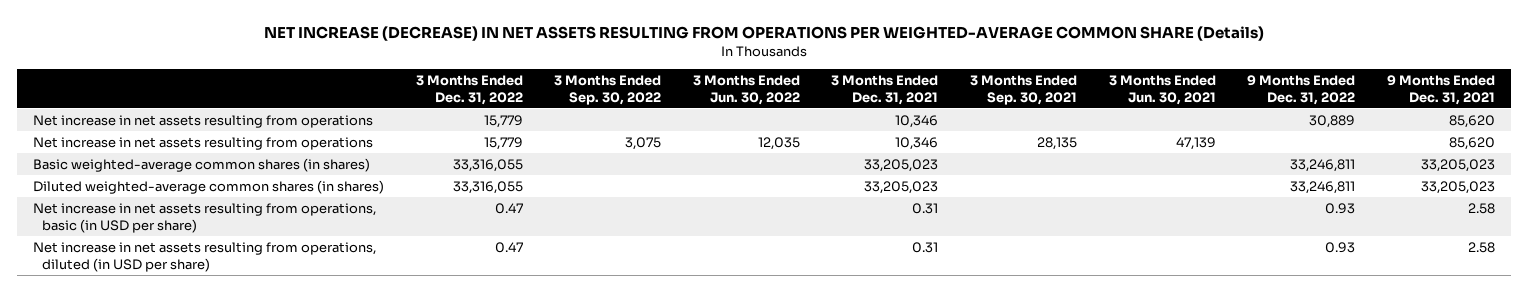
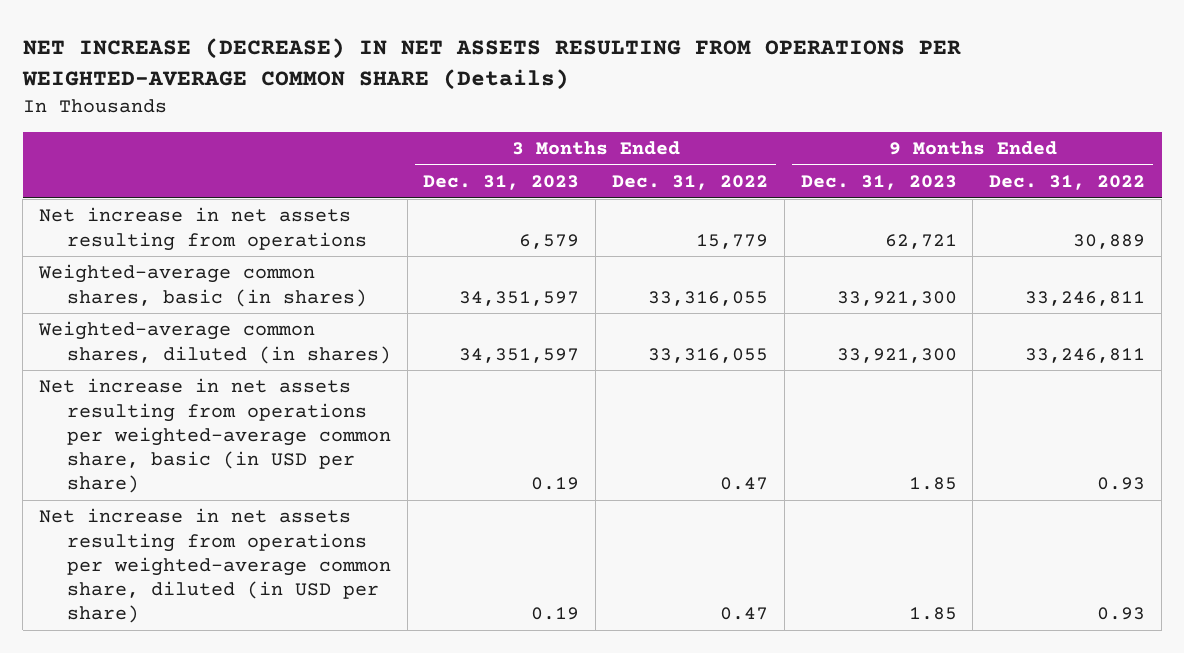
[554,74,662,105] 3 Months Ended Sep. 30, 2022 -> none
[692,74,800,105] 3 Months Ended Jun. 30, 2022 -> none
[831,74,939,105] 3 Months Ended Dec. 31, 2021 -> none
[970,74,1078,105] 3 Months Ended Sep. 30, 2021 -> none
[1108,74,1216,105] 3 Months Ended Jun. 30, 2021 -> none
[1387,74,1496,105] 9 Months Ended Dec. 31, 2021 -> none
none -> [423,175,580,191] Dec. 31, 2023
none -> [800,175,957,191] Dec. 31, 2023
[32,136,373,150] Net increase in net assets resulting from operations -> none
[32,157,370,172] Basic weighted-average common shares (in shares) -> [38,264,367,307] Weighted-average common shares, basic (in shares)
[32,179,384,194] Diluted weighted-average common shares (in shares) -> [38,321,391,364] Weighted-average common shares, diluted (in shares)
[32,202,376,233] Net increase in net assets resulting from operations, basic (in USD per share) -> [39,378,391,494] Net increase in net assets resulting from operations per weighted-average common share, basic (in USD per share)
[32,241,376,272] Net increase in net assets resulting from operations, diluted (in USD per share) -> [39,508,391,624] Net increase in net assets resulting from operations per weighted-average common share, diluted (in USD per share)

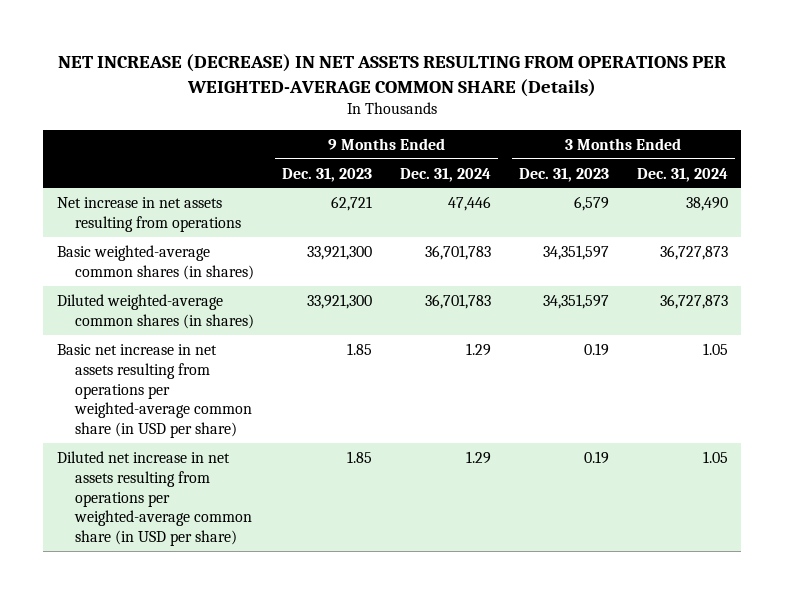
[611,175,768,191] Dec. 31, 2022 -> none
[989,175,1146,191] Dec. 31, 2022 -> none
none -> [400,167,492,182] Dec. 31, 2024
none -> [636,167,728,182] Dec. 31, 2024
[38,264,367,307] Weighted-average common shares, basic (in shares) -> [56,244,255,280] Basic weighted-average common shares (in shares)
[38,321,391,364] Weighted-average common shares, diluted (in shares) -> [56,293,255,329] Diluted weighted-average common shares (in shares)
[39,378,391,494] Net increase in net assets resulting from operations per weighted-average common share, basic (in USD per share) -> [56,343,253,439] Basic net increase in net assets resulting from operations per weighted-average common share (in USD per share)
[39,508,391,624] Net increase in net assets resulting from operations per weighted-average common share, diluted (in USD per share) -> [56,450,253,547] Diluted net increase in net assets resulting from operations per weighted-average common share (in USD per share)

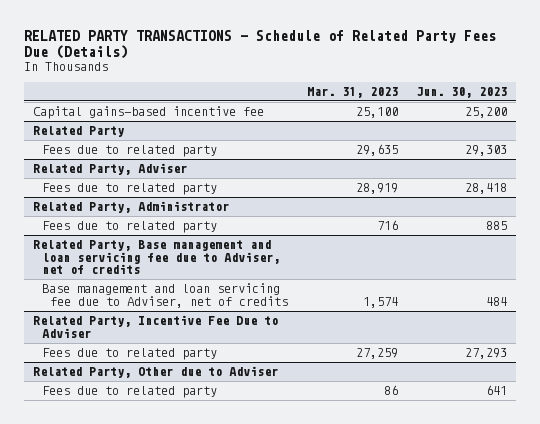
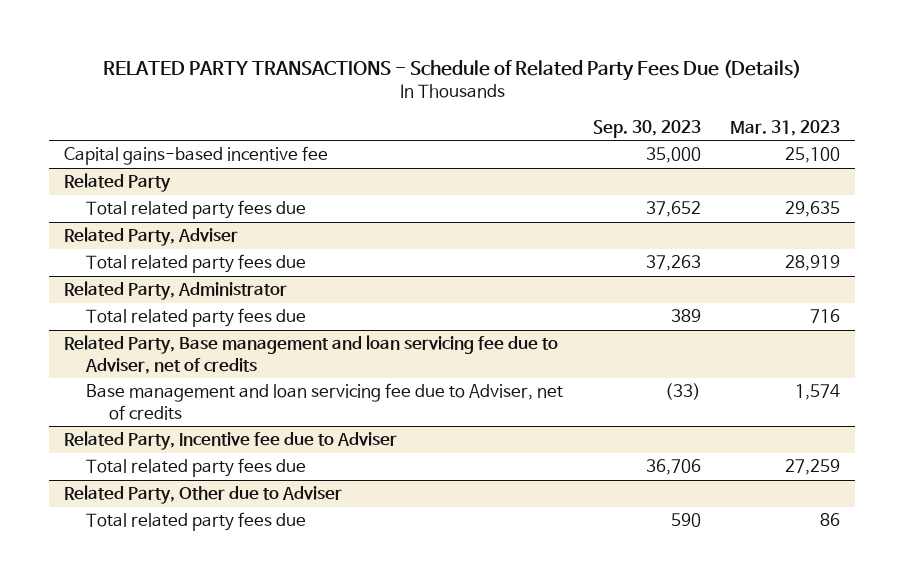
[415,86,507,98] Jun. 30, 2023 -> none
none -> [592,119,701,138] Sep. 30, 2023
[41,145,217,158] Fees due to related party -> [86,200,307,220] Total related party fees due
[41,183,217,196] Fees due to related party -> [86,254,307,274] Total related party fees due
[41,221,217,234] Fees due to related party -> [86,308,307,328] Total related party fees due
[33,315,279,338] Related Party, Incentive Fee Due to Adviser -> [63,431,397,451] Related Party, Incentive fee due to Adviser
[41,348,217,361] Fees due to related party -> [86,458,307,478] Total related party fees due
[41,386,217,399] Fees due to related party -> [86,512,307,532] Total related party fees due

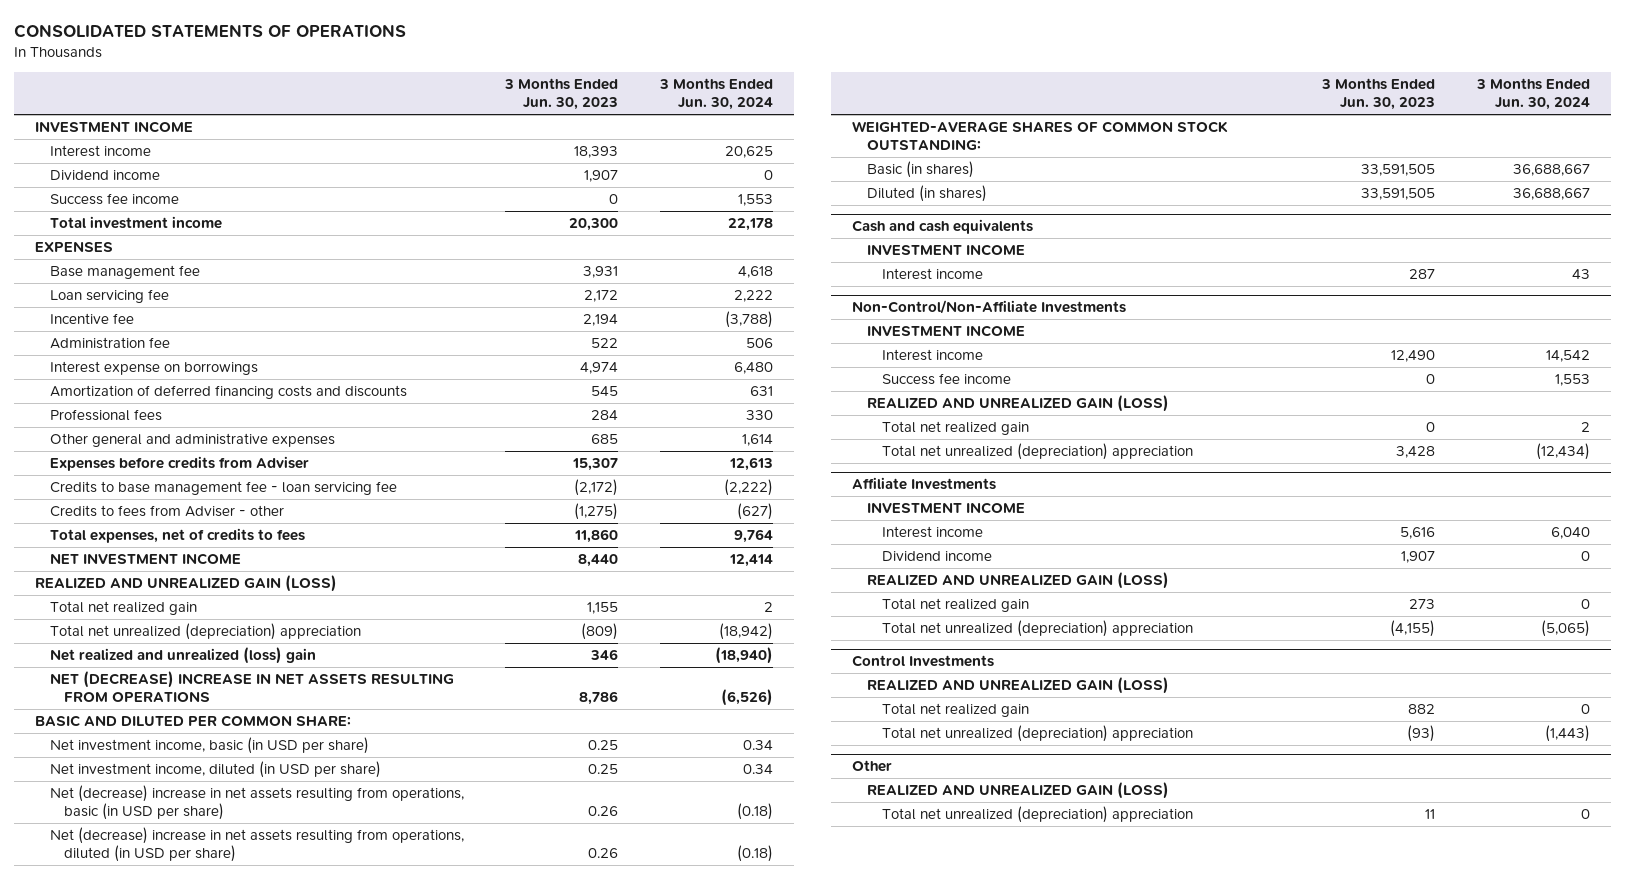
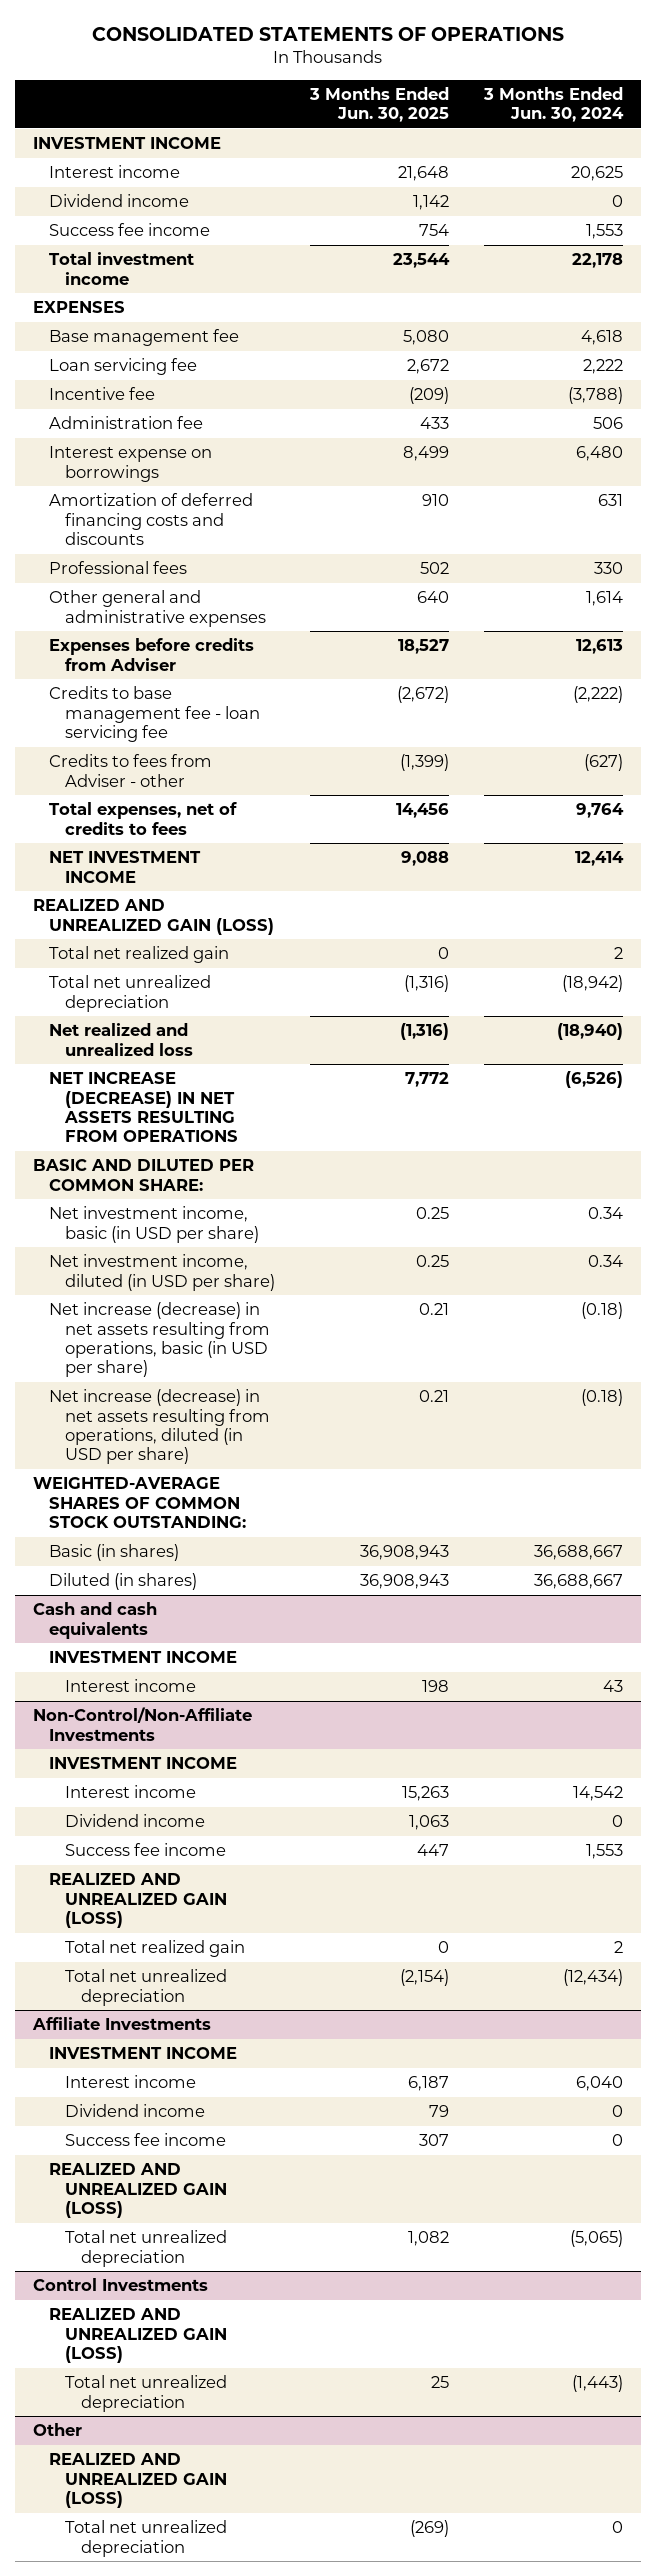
[504,77,619,111] 3 Months Ended Jun. 30, 2023 -> none
none -> [308,86,449,123] 3 Months Ended Jun. 30, 2025
[49,622,361,640] Total net unrealized (depreciation) appreciation -> [48,975,211,1012] Total net unrealized depreciation
[49,646,316,664] Net realized and unrealized (loss) gain -> [48,1023,193,1056] Net realized and unrealized loss
[49,670,454,703] NET (DECREASE) INCREASE IN NET ASSETS RESULTING FROM OPERATIONS -> [48,1072,238,1143] NET INCREASE (DECREASE) IN NET ASSETS RESULTING FROM OPERATIONS
[49,784,464,821] Net (decrease) increase in net assets resulting from operations, basic (in USD per share) -> [48,1302,270,1378] Net increase (decrease) in net assets resulting from operations, basic (in USD per share)
[49,826,464,863] Net (decrease) increase in net assets resulting from operations, diluted (in USD per share) -> [48,1389,270,1465] Net increase (decrease) in net assets resulting from operations, diluted (in USD per share)
none -> [64,1814,205,1828] Dividend income
[881,442,1193,460] Total net unrealized (depreciation) appreciation -> [64,1969,227,2006] Total net unrealized depreciation
none -> [64,2133,226,2147] Success fee income
[881,597,1029,612] Total net realized gain -> none
[881,619,1193,637] Total net unrealized (depreciation) appreciation -> [64,2230,227,2267] Total net unrealized depreciation
[881,702,1029,717] Total net realized gain -> none
[881,724,1193,742] Total net unrealized (depreciation) appreciation -> [64,2375,227,2412] Total net unrealized depreciation
[881,805,1193,823] Total net unrealized (depreciation) appreciation -> [64,2520,227,2557] Total net unrealized depreciation

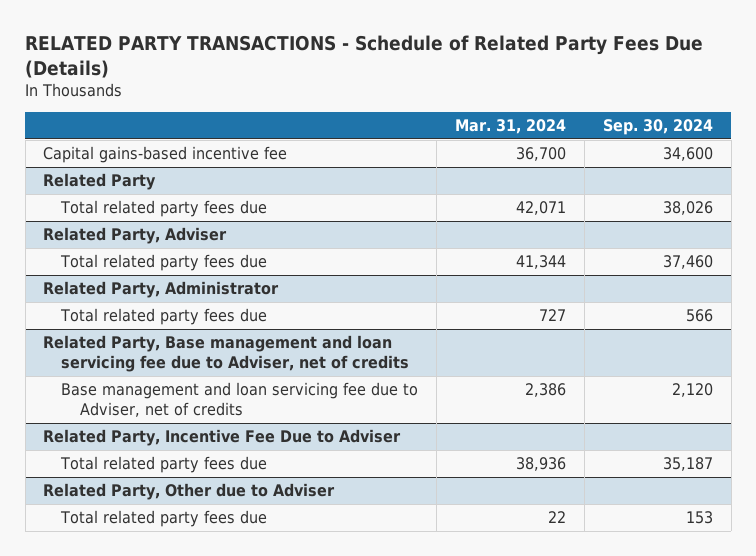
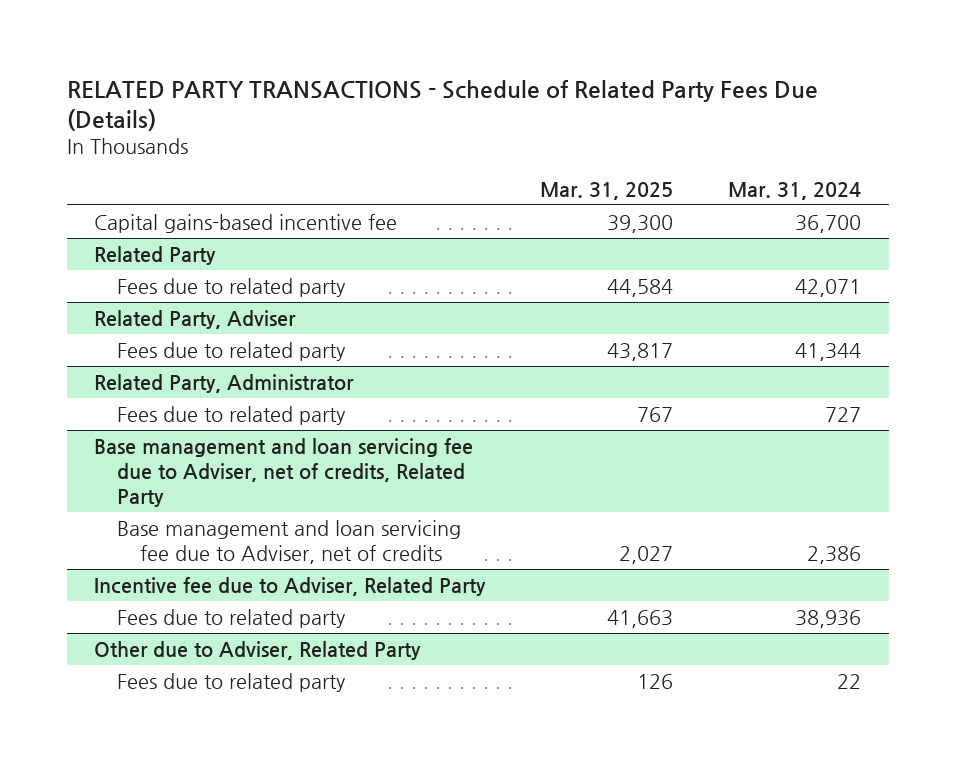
[602,119,713,136] Sep. 30, 2024 -> none
none -> [540,181,674,200] Mar. 31, 2025
[60,200,268,218] Total related party fees due -> [117,277,347,297] Fees due to related party
[60,254,268,272] Total related party fees due -> [117,341,347,361] Fees due to related party
[60,308,268,326] Total related party fees due -> [117,405,347,425] Fees due to related party
[43,335,410,373] Related Party, Base management and loan servicing fee due to Adviser, net of credits -> [94,437,474,508] Base management and loan servicing fee due to Adviser, net of credits, Related Party
[43,429,402,447] Related Party, Incentive Fee Due to Adviser -> [94,576,487,596] Incentive fee due to Adviser, Related Party
[60,456,268,474] Total related party fees due -> [117,608,347,628] Fees due to related party
[43,483,336,501] Related Party, Other due to Adviser -> [94,640,422,660] Other due to Adviser, Related Party
[60,510,268,528] Total related party fees due -> [117,672,347,692] Fees due to related party

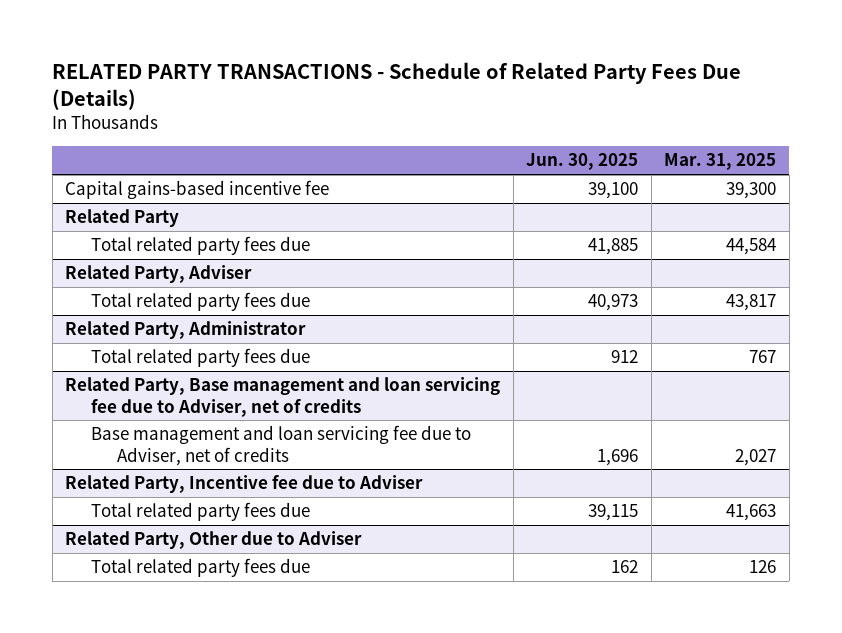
[728,181,862,200] Mar. 31, 2024 -> none
none -> [526,153,639,171] Jun. 30, 2025
[117,277,347,297] Fees due to related party -> [91,236,311,256] Total related party fees due
[117,341,347,361] Fees due to related party -> [91,292,311,312] Total related party fees due
[117,405,347,425] Fees due to related party -> [91,348,311,368] Total related party fees due
[94,437,474,508] Base management and loan servicing fee due to Adviser, net of credits, Related Party -> [65,377,501,417] Related Party, Base management and loan servicing fee due to Adviser, net of credits
[94,576,487,596] Incentive fee due to Adviser, Related Party -> [65,475,424,494] Related Party, Incentive fee due to Adviser
[117,608,347,628] Fees due to related party -> [91,502,311,522] Total related party fees due
[94,640,422,660] Other due to Adviser, Related Party -> [65,531,363,550] Related Party, Other due to Adviser
[117,672,347,692] Fees due to related party -> [91,558,311,578] Total related party fees due

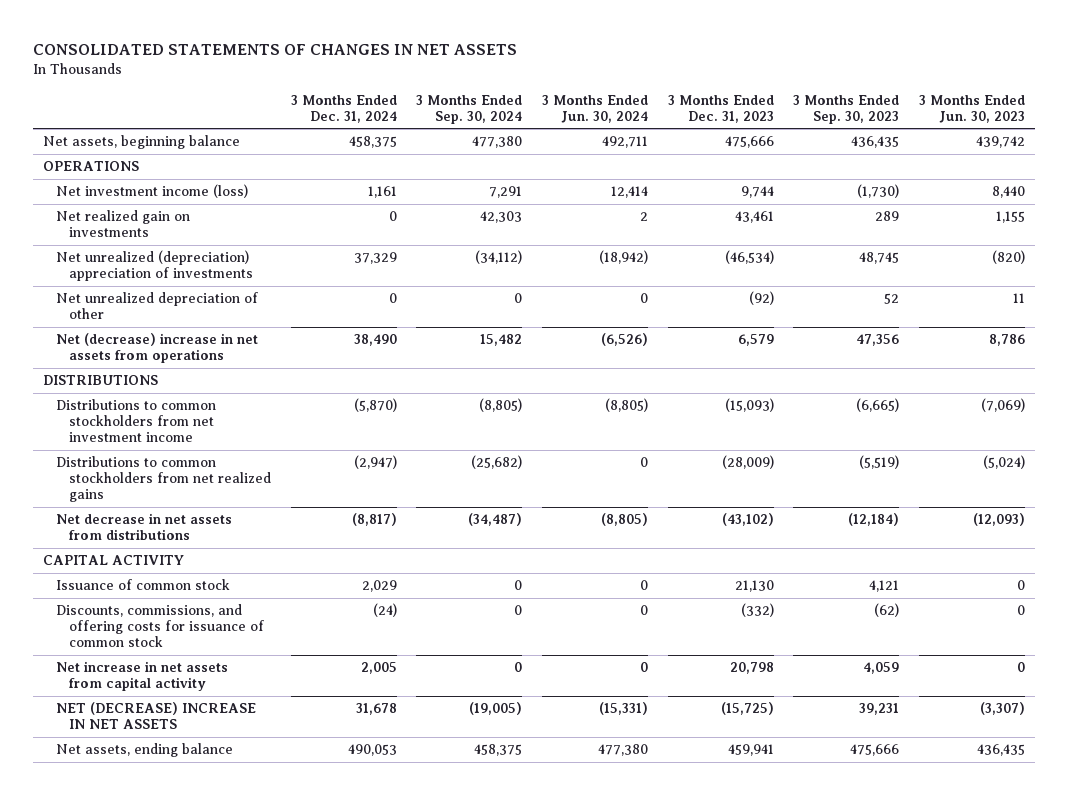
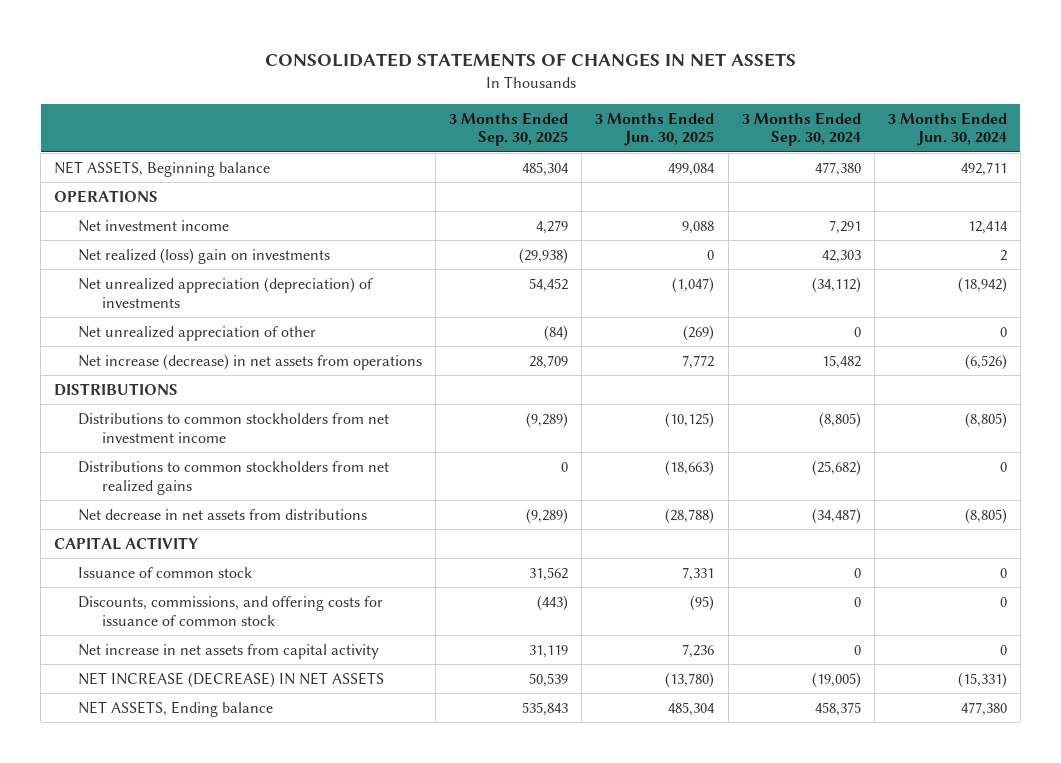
[290,94,397,123] 3 Months Ended Dec. 31, 2024 -> none
[667,94,774,123] 3 Months Ended Dec. 31, 2023 -> none
[793,94,900,124] 3 Months Ended Sep. 30, 2023 -> none
[919,94,1026,123] 3 Months Ended Jun. 30, 2023 -> none
none -> [449,111,569,147] 3 Months Ended Sep. 30, 2025
none -> [595,111,715,147] 3 Months Ended Jun. 30, 2025
[43,135,241,150] Net assets, beginning balance -> [54,160,271,177] NET ASSETS, Beginning balance
[56,184,249,199] Net investment income (loss) -> [78,219,230,232] Net investment income
[56,210,191,238] Net realized gain on investments -> [78,247,331,264] Net realized (loss) gain on investments
[56,250,254,282] Net unrealized (depreciation) appreciation of investments -> [78,276,374,308] Net unrealized appreciation (depreciation) of investments
[56,292,259,320] Net unrealized depreciation of other -> [78,325,317,341] Net unrealized appreciation of other
[56,333,259,364] Net (decrease) increase in net assets from operations -> [78,353,423,370] Net increase (decrease) in net assets from operations
[56,702,257,730] NET (DECREASE) INCREASE IN NET ASSETS -> [78,671,385,688] NET INCREASE (DECREASE) IN NET ASSETS
[56,743,234,758] Net assets, ending balance -> [78,700,274,717] NET ASSETS, Ending balance

